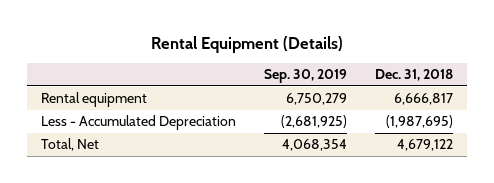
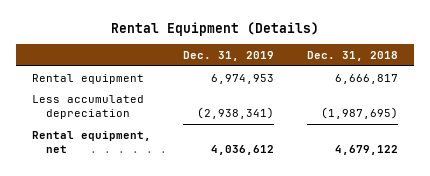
[263,69,347,84] Sep. 30, 2019 -> none
none -> [183,51,275,62] Dec. 31, 2019
[40,115,236,131] Less - Accumulated Depreciation -> [32,94,145,119] Less accumulated depreciation
[40,138,99,152] Total, Net -> [32,130,152,153] Rental equipment, net

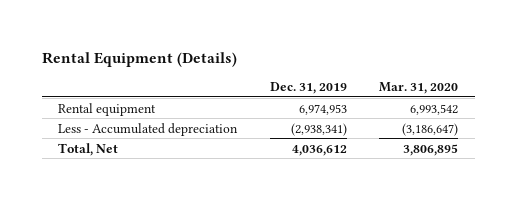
[306,51,398,62] Dec. 31, 2018 -> none
none -> [379,81,459,94] Mar. 31, 2020
[32,94,145,119] Less accumulated depreciation -> [58,122,239,136] Less - Accumulated depreciation
[32,130,152,153] Rental equipment, net -> [58,142,119,156] Total, Net

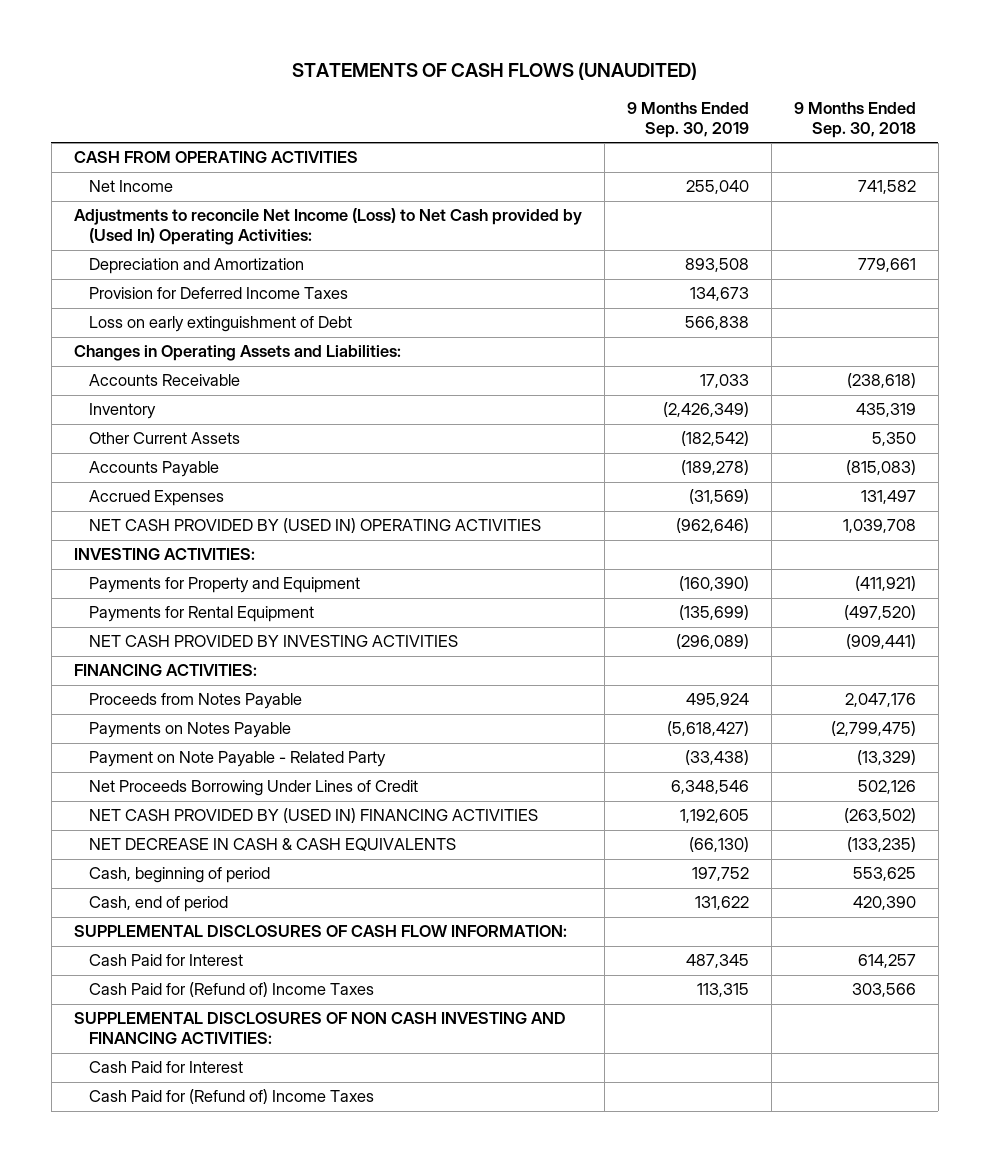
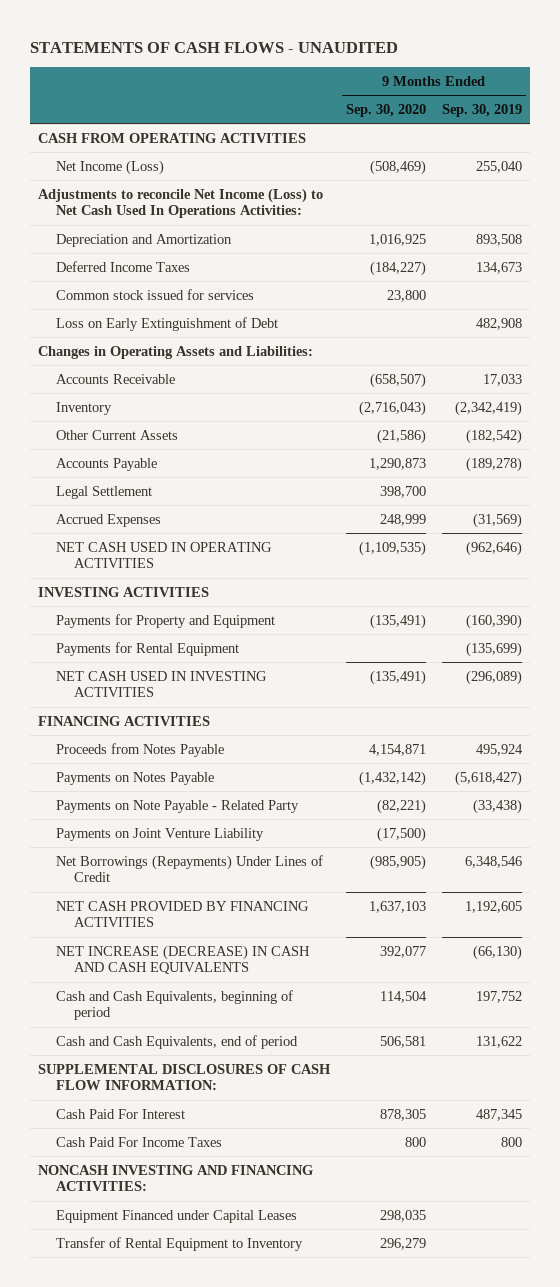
[291,61,697,80] STATEMENTS OF CASH FLOWS (UNAUDITED) -> [30,41,399,53] STATEMENTS OF CASH FLOWS - UNAUDITED
[793,101,916,138] 9 Months Ended Sep. 30, 2018 -> none
none -> [346,103,427,117] Sep. 30, 2020
[89,180,174,193] Net Income -> [56,159,165,175] Net Income (Loss)
[73,208,582,246] Adjustments to reconcile Net Income (Loss) to Net Cash provided by (Used In) Operating Activities: -> [38,187,324,219] Adjustments to reconcile Net Income (Loss) to Net Cash Used In Operations Activities:
[89,287,349,300] Provision for Deferred Income Taxes -> [56,260,191,272] Deferred Income Taxes
none -> [56,288,255,300] Common stock issued for services
[89,316,353,333] Loss on early extinguishment of Debt -> [56,316,279,331] Loss on Early Extinguishment of Debt
[684,316,749,331] 566,838 -> [476,317,523,330] 482,908
[662,402,749,418] (2,426,349) -> [455,400,523,416] (2,342,419)
none -> [56,485,153,499] Legal Settlement
[89,518,542,534] NET CASH PROVIDED BY (USED IN) OPERATING ACTIVITIES -> [56,541,273,569] NET CASH USED IN OPERATING ACTIVITIES
[73,548,255,561] INVESTING ACTIVITIES: -> [38,586,210,597] INVESTING ACTIVITIES
[89,635,459,648] NET CASH PROVIDED BY INVESTING ACTIVITIES -> [56,670,268,698] NET CASH USED IN INVESTING ACTIVITIES
[73,664,257,677] FINANCING ACTIVITIES: -> [38,715,211,726] FINANCING ACTIVITIES
[89,751,387,768] Payment on Note Payable - Related Party -> [56,799,300,813] Payments on Note Payable - Related Party
none -> [56,827,265,841] Payments on Joint Venture Liability
[89,780,419,797] Net Proceeds Borrowing Under Lines of Credit -> [56,854,324,883] Net Borrowings (Repayments) Under Lines of Credit
[89,808,539,824] NET CASH PROVIDED BY (USED IN) FINANCING ACTIVITIES -> [56,900,310,928] NET CASH PROVIDED BY FINANCING ACTIVITIES
[89,838,457,852] NET DECREASE IN CASH & CASH EQUIVALENTS -> [56,944,311,975] NET INCREASE (DECREASE) IN CASH AND CASH EQUIVALENTS
[89,867,271,884] Cash, beginning of period -> [56,989,294,1021] Cash and Cash Equivalents, beginning of period
[89,896,229,913] Cash, end of period -> [56,1034,299,1049] Cash and Cash Equivalents, end of period
[89,1061,244,1074] Cash Paid for Interest -> none
[89,1089,375,1105] Cash Paid for (Refund of) Income Taxes -> none
[89,954,244,967] Cash Paid for Interest -> [56,1108,186,1119] Cash Paid For Interest
[89,982,375,998] Cash Paid for (Refund of) Income Taxes -> [56,1136,223,1147] Cash Paid For Income Taxes
[696,983,749,998] 113,315 -> [501,1136,523,1147] 800
[73,1012,566,1045] SUPPLEMENTAL DISCLOSURES OF NON CASH INVESTING AND FINANCING ACTIVITIES: -> [38,1164,314,1192] NONCASH INVESTING AND FINANCING ACTIVITIES:
none -> [56,1209,298,1223] Equipment Financed under Capital Leases
none -> [56,1236,304,1251] Transfer of Rental Equipment to Inventory

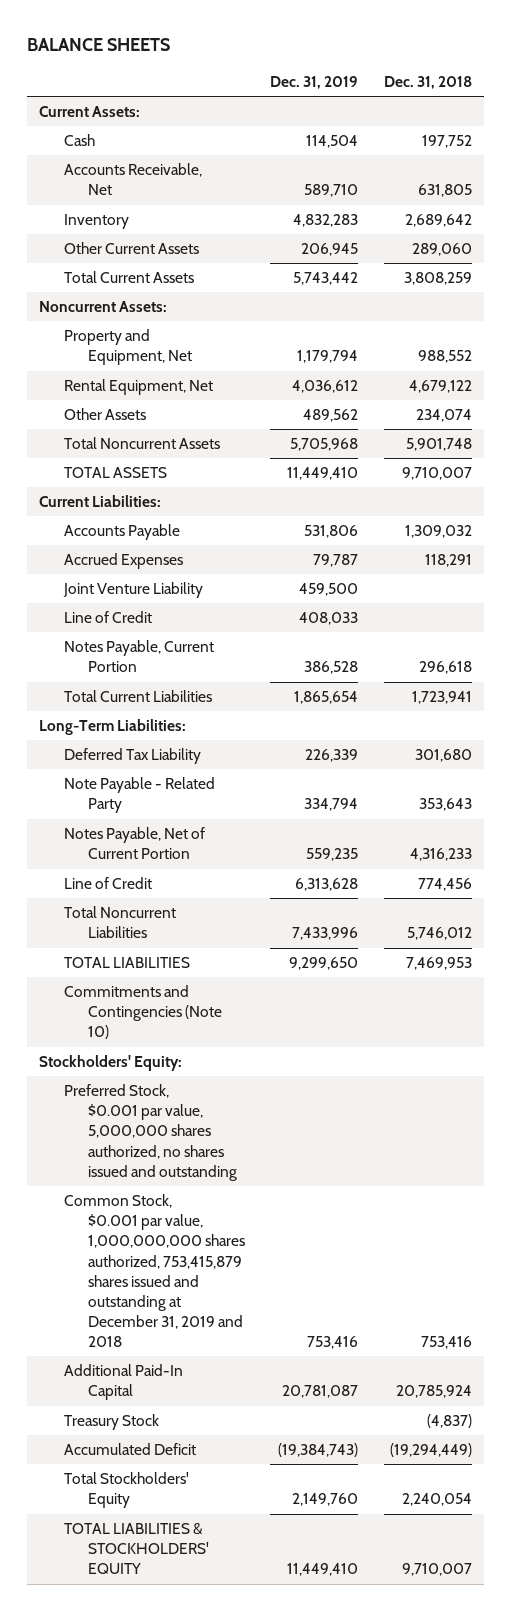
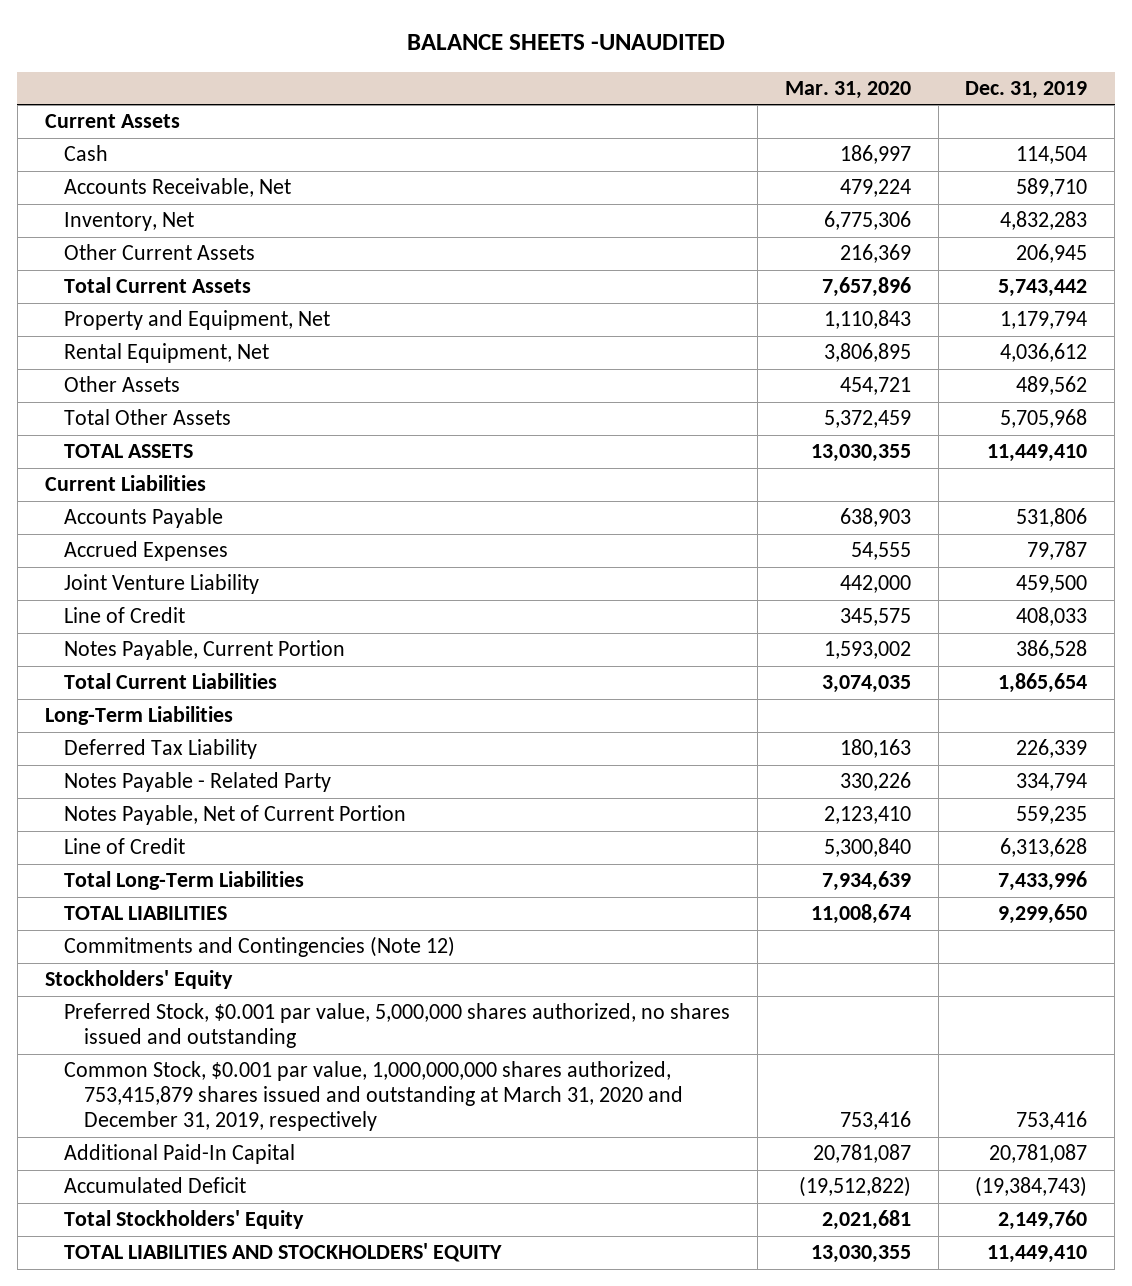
[26,38,170,52] BALANCE SHEETS -> [406,34,725,51] BALANCE SHEETS -UNAUDITED
[383,76,472,90] Dec. 31, 2018 -> none
none -> [784,81,911,100] Mar. 31, 2020
[39,106,141,118] Current Assets: -> [44,114,180,129] Current Assets
[63,214,129,230] Inventory -> [64,212,195,232] Inventory, Net
[39,301,168,313] Noncurrent Assets: -> none
[63,437,220,450] Total Noncurrent Assets -> [64,409,232,426] Total Other Assets
[39,495,162,508] Current Liabilities: -> [44,475,206,492] Current Liabilities
[39,719,187,736] Long-Term Liabilities: -> [44,706,233,726] Long-Term Liabilities
[63,777,215,814] Note Payable - Related Party -> [64,772,332,793] Notes Payable - Related Party
[63,906,176,939] Total Noncurrent Liabilities -> [64,871,305,891] Total Long-Term Liabilities
[63,985,222,1040] Commitments and Contingencies (Note 10) -> [64,936,456,958] Commitments and Contingencies (Note 12)
[39,1055,183,1072] Stockholders' Equity: -> [44,970,233,990] Stockholders' Equity
[63,1194,245,1347] Common Stock, $0.001 par value, 1,000,000,000 shares authorized, 753,415,879 shares issued and outstanding at December 31, 2019 and 2018 -> [64,1061,684,1132] Common Stock, $0.001 par value, 1,000,000,000 shares authorized, 753,415,879 shares issued and outstanding at March 31, 2020 and December 31, 2019, respectively
[63,1414,159,1431] Treasury Stock -> none
[63,1523,209,1575] TOTAL LIABILITIES & STOCKHOLDERS' EQUITY -> [64,1243,503,1263] TOTAL LIABILITIES AND STOCKHOLDERS' EQUITY

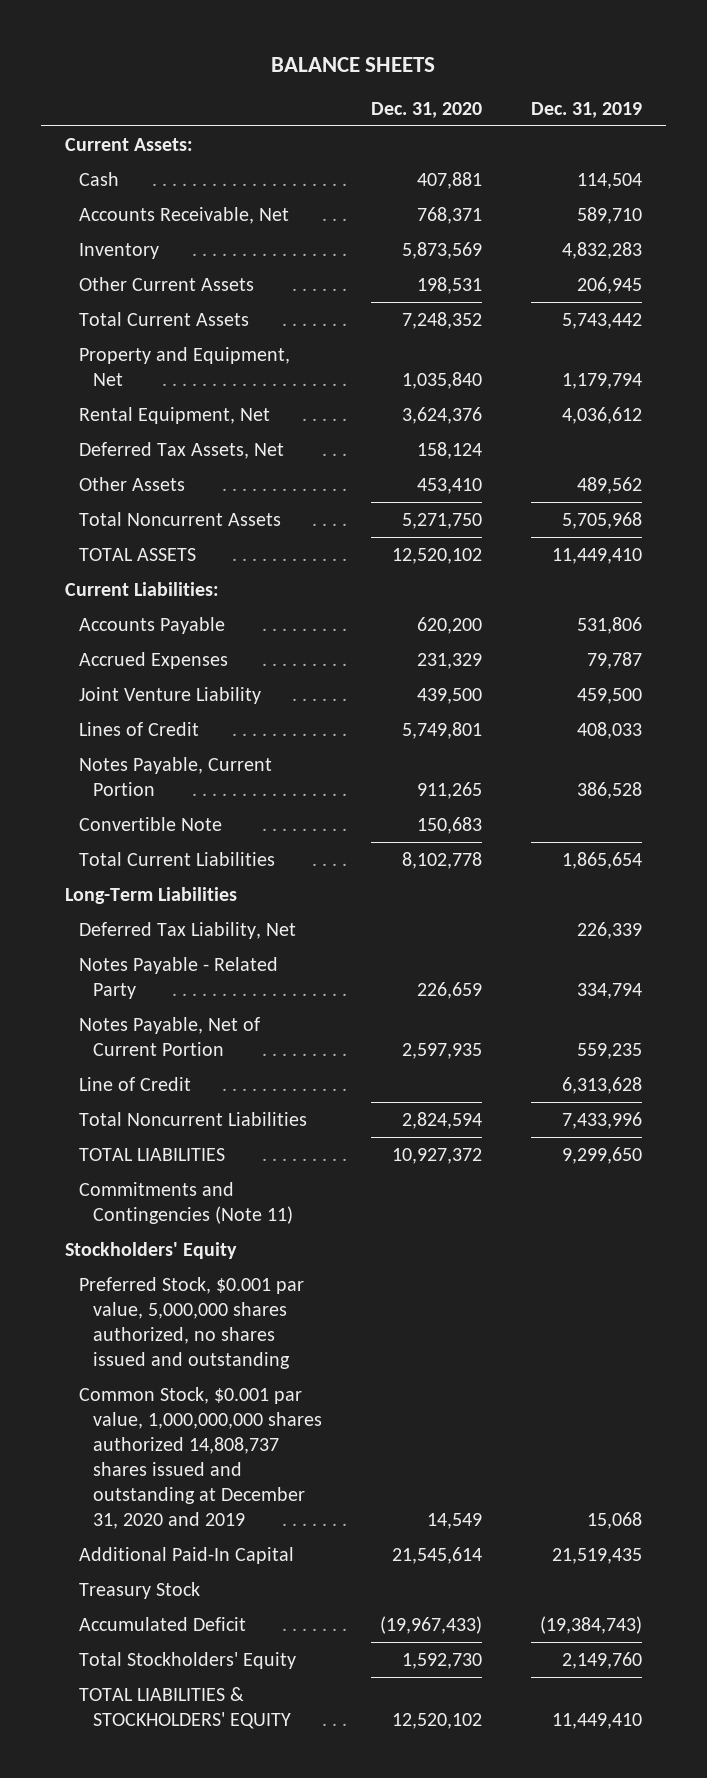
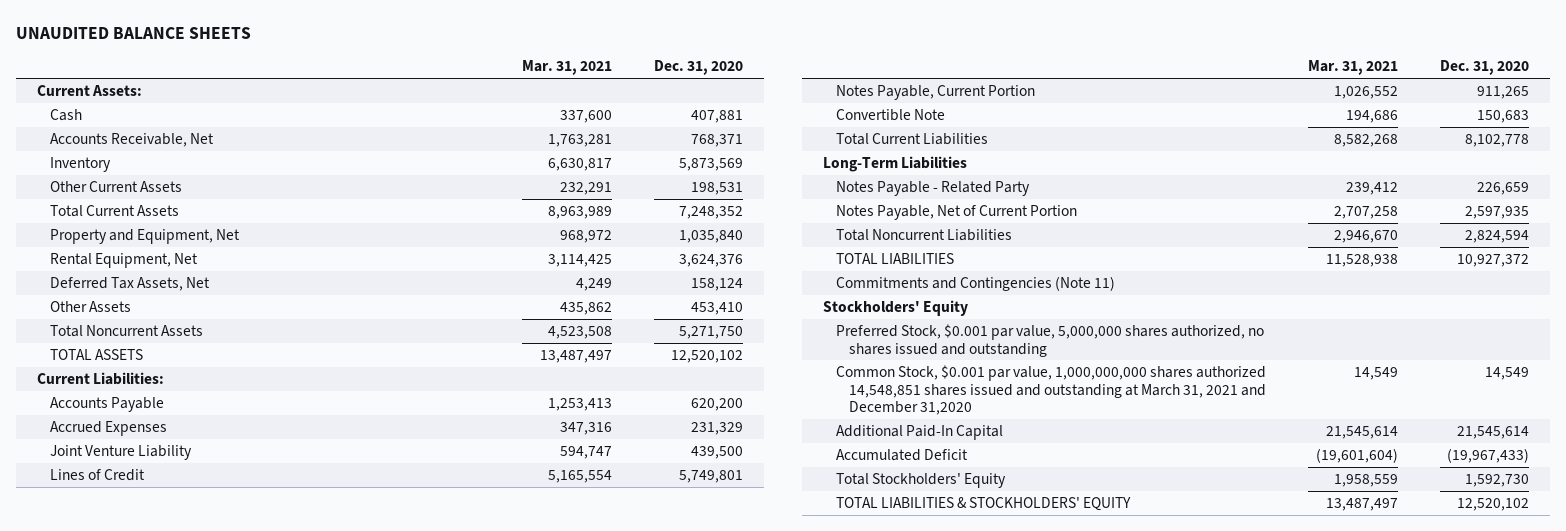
[271,56,436,72] BALANCE SHEETS -> [15,27,251,40] UNAUDITED BALANCE SHEETS
[530,101,642,118] Dec. 31, 2019 -> none
none -> [521,60,612,76] Mar. 31, 2021
[79,921,297,939] Deferred Tax Liability, Net -> none
[79,1076,192,1091] Line of Credit -> none
[79,1386,323,1529] Common Stock, $0.001 par value, 1,000,000,000 shares authorized 14,808,737 shares issued and outstanding at December 31, 2020 and 2019 -> [836,364,1267,416] Common Stock, $0.001 par value, 1,000,000,000 shares authorized 14,548,851 shares issued and outstanding at March 31, 2021 and December 31,2020
[79,1581,201,1599] Treasury Stock -> none

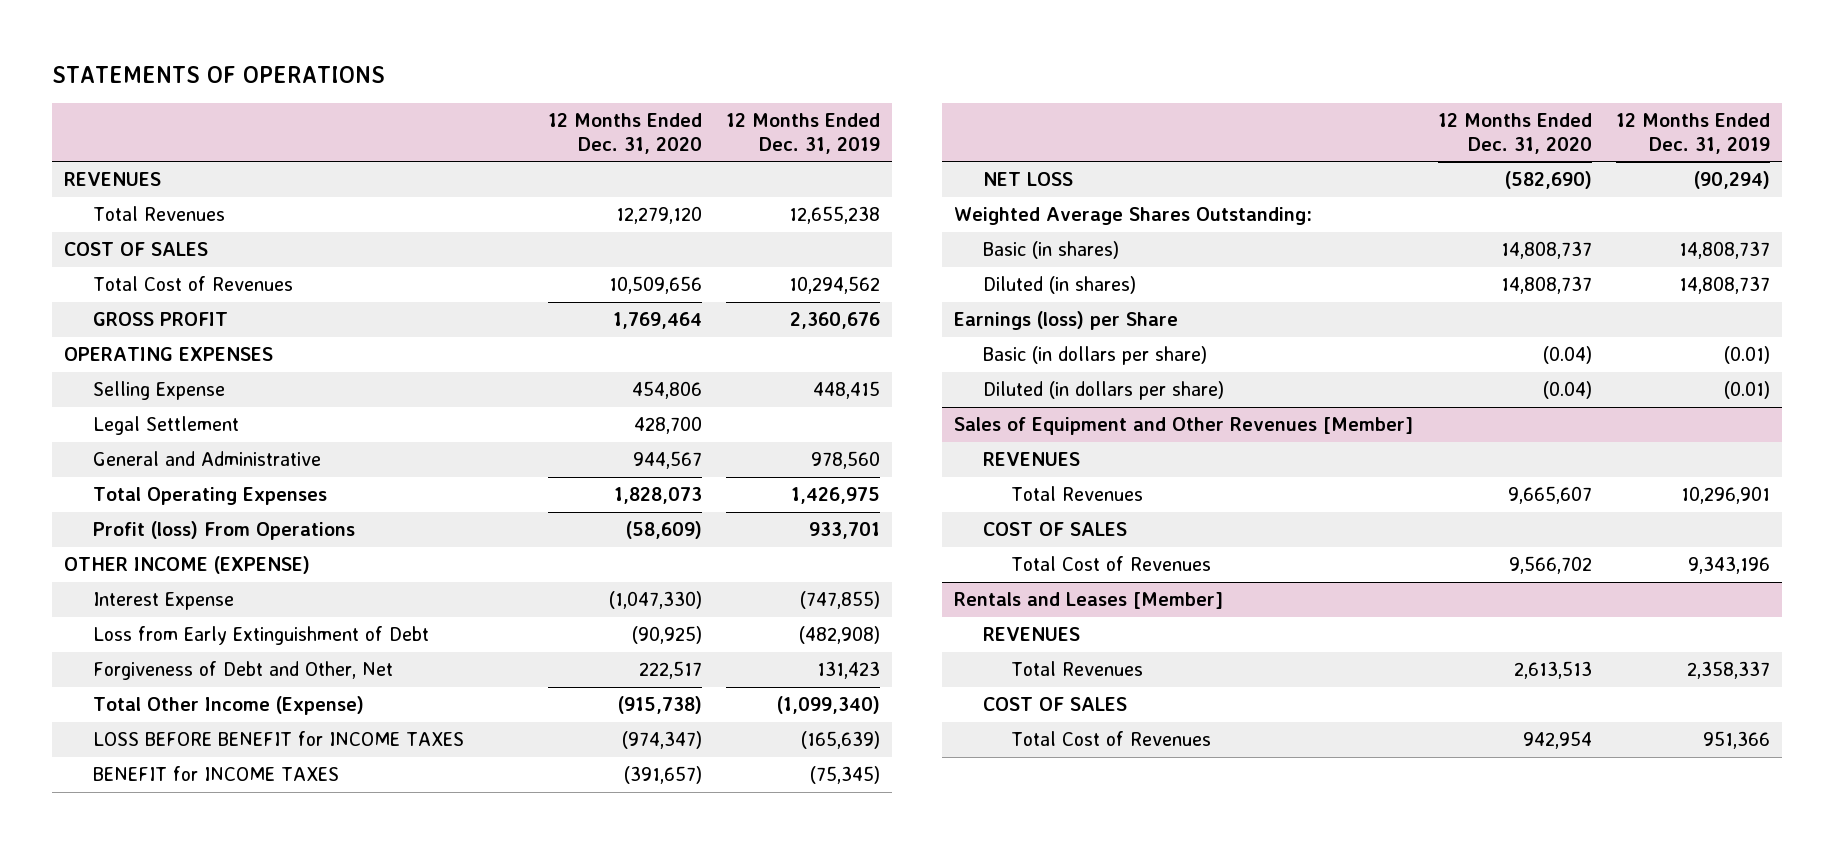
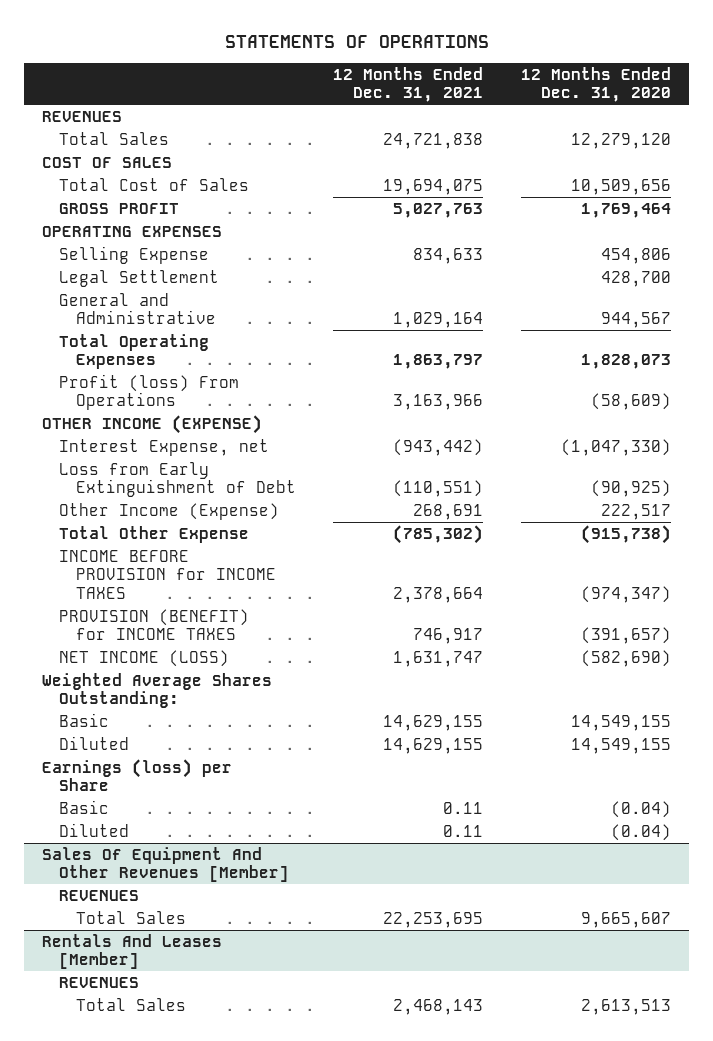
[725,113,880,154] 12 Months Ended Dec. 31, 2019 -> none
none -> [333,66,484,103] 12 Months Ended Dec. 31, 2021
[92,206,225,222] Total Revenues -> [59,131,170,145] Total Sales
[92,276,293,292] Total Cost of Revenues -> [59,177,250,191] Total Cost of Sales
[92,592,234,611] Interest Expense -> [59,438,270,456] Interest Expense, net
[92,661,393,681] Forgiveness of Debt and Other, Net -> [59,502,280,520] Other Income (Expense)
[92,696,364,716] Total Other Income (Expense) -> [59,525,250,543] Total Other Expense
[92,731,464,747] LOSS BEFORE BENEFIT for INCOME TAXES -> [59,549,277,599] INCOME BEFORE PROVISION for INCOME TAXES
[92,766,339,782] BENEFIT for INCOME TAXES -> [59,608,250,641] PROVISION (BENEFIT) for INCOME TAXES
[982,172,1073,187] NET LOSS -> [59,649,230,667] NET INCOME (LOSS)
[982,241,1119,260] Basic (in shares) -> [59,712,110,727] Basic
[1500,241,1592,260] 14,808,737 -> [570,714,671,731] 14,549,155
[982,276,1136,295] Diluted (in shares) -> [59,735,130,750] Diluted
[1500,276,1592,295] 14,808,737 -> [570,737,671,754] 14,549,155
[982,346,1207,366] Basic (in dollars per share) -> [59,799,110,814] Basic
[982,381,1224,401] Diluted (in dollars per share) -> [59,822,130,837] Diluted
[954,417,1414,436] Sales of Equipment and Other Revenues [Member] -> [42,846,290,883] Sales Of Equipment And Other Revenues [Member]
[982,522,1127,537] COST OF SALES -> none
[1011,556,1212,572] Total Cost of Revenues -> none
[1011,486,1144,502] Total Revenues -> [76,910,187,924] Total Sales
[954,592,1224,610] Rentals and Leases [Member] -> [42,933,223,970] Rentals And Leases [Member]
[982,697,1127,712] COST OF SALES -> none
[1011,731,1212,747] Total Cost of Revenues -> none
[1011,661,1144,677] Total Revenues -> [76,997,187,1011] Total Sales

